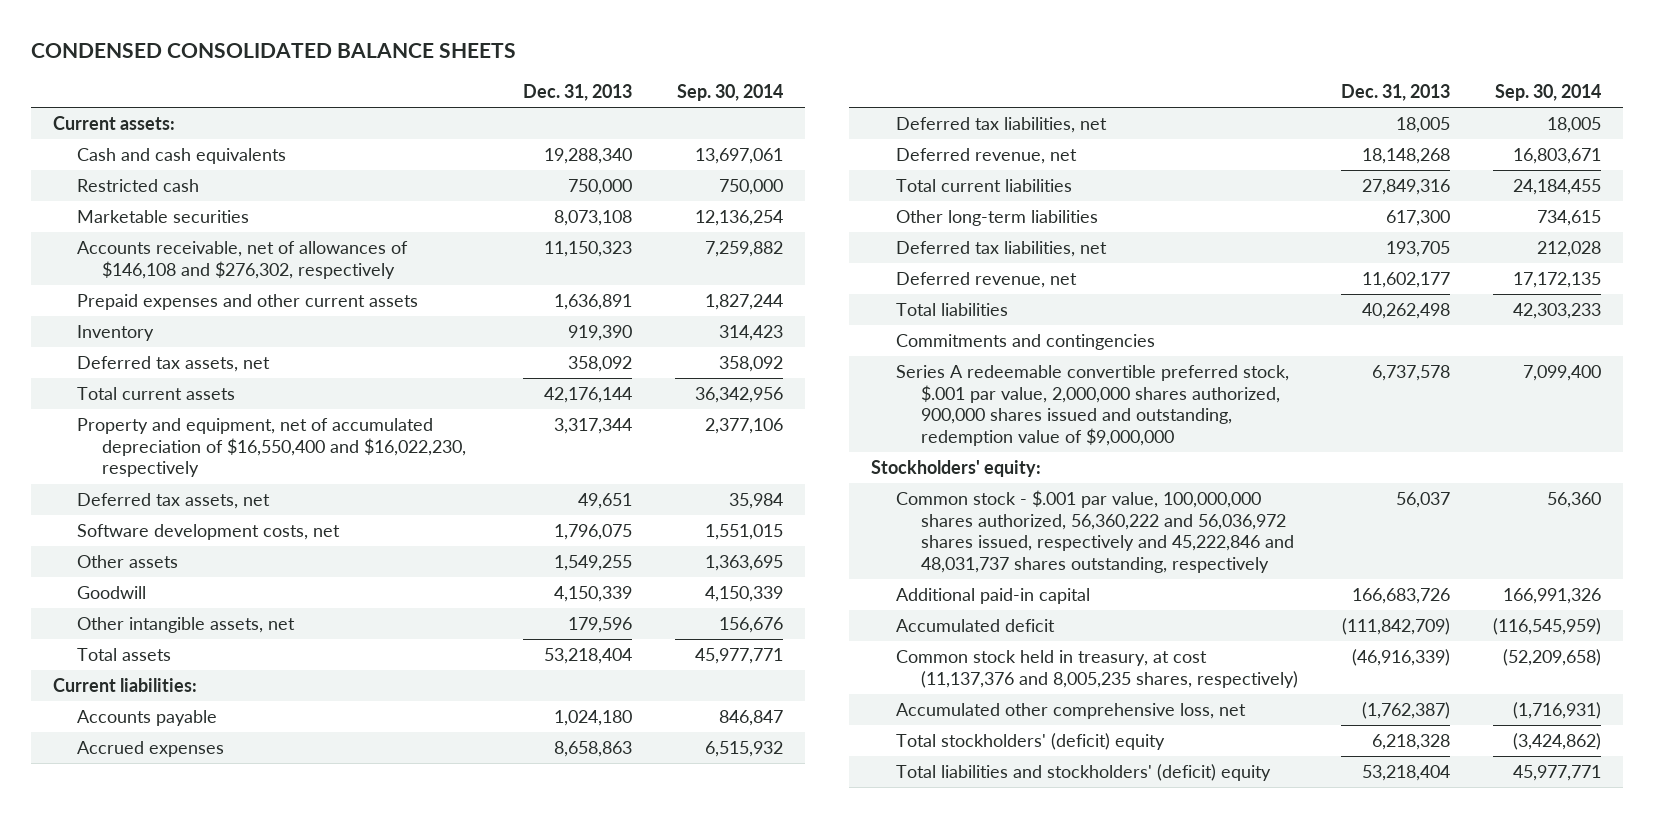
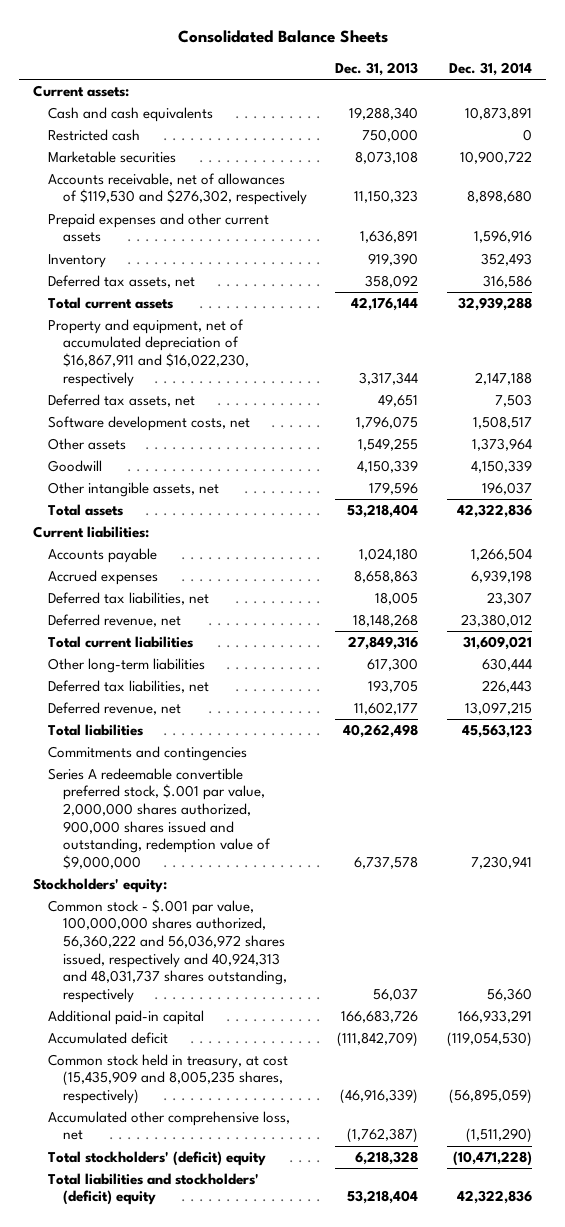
[30,43,516,59] CONDENSED CONSOLIDATED BALANCE SHEETS -> [177,30,388,44] Consolidated Balance Sheets
[677,83,784,101] Sep. 30, 2014 -> none
none -> [449,61,533,76] Dec. 31, 2014
[77,241,409,279] Accounts receivable, net of allowances of $146,108 and $276,302, respectively -> [47,172,307,206] Accounts receivable, net of allowances of $119,530 and $276,302, respectively
[77,418,467,478] Property and equipment, net of accumulated depreciation of $16,550,400 and $16,022,230, respectively -> [47,318,249,387] Property and equipment, net of accumulated depreciation of $16,867,911 and $16,022,230, respectively
[895,490,1294,574] Common stock - $.001 par value, 100,000,000 shares authorized, 56,360,222 and 56,036,972 shares issued, respectively and 45,222,846 and 48,031,737 shares outstanding, respectively -> [47,898,287,1003] Common stock - $.001 par value, 100,000,000 shares authorized, 56,360,222 and 56,036,972 shares issued, respectively and 40,924,313 and 48,031,737 shares outstanding, respectively
[895,650,1298,688] Common stock held in treasury, at cost (11,137,376 and 8,005,235 shares, respectively) -> [47,1053,288,1105] Common stock held in treasury, at cost (15,435,909 and 8,005,235 shares, respectively)

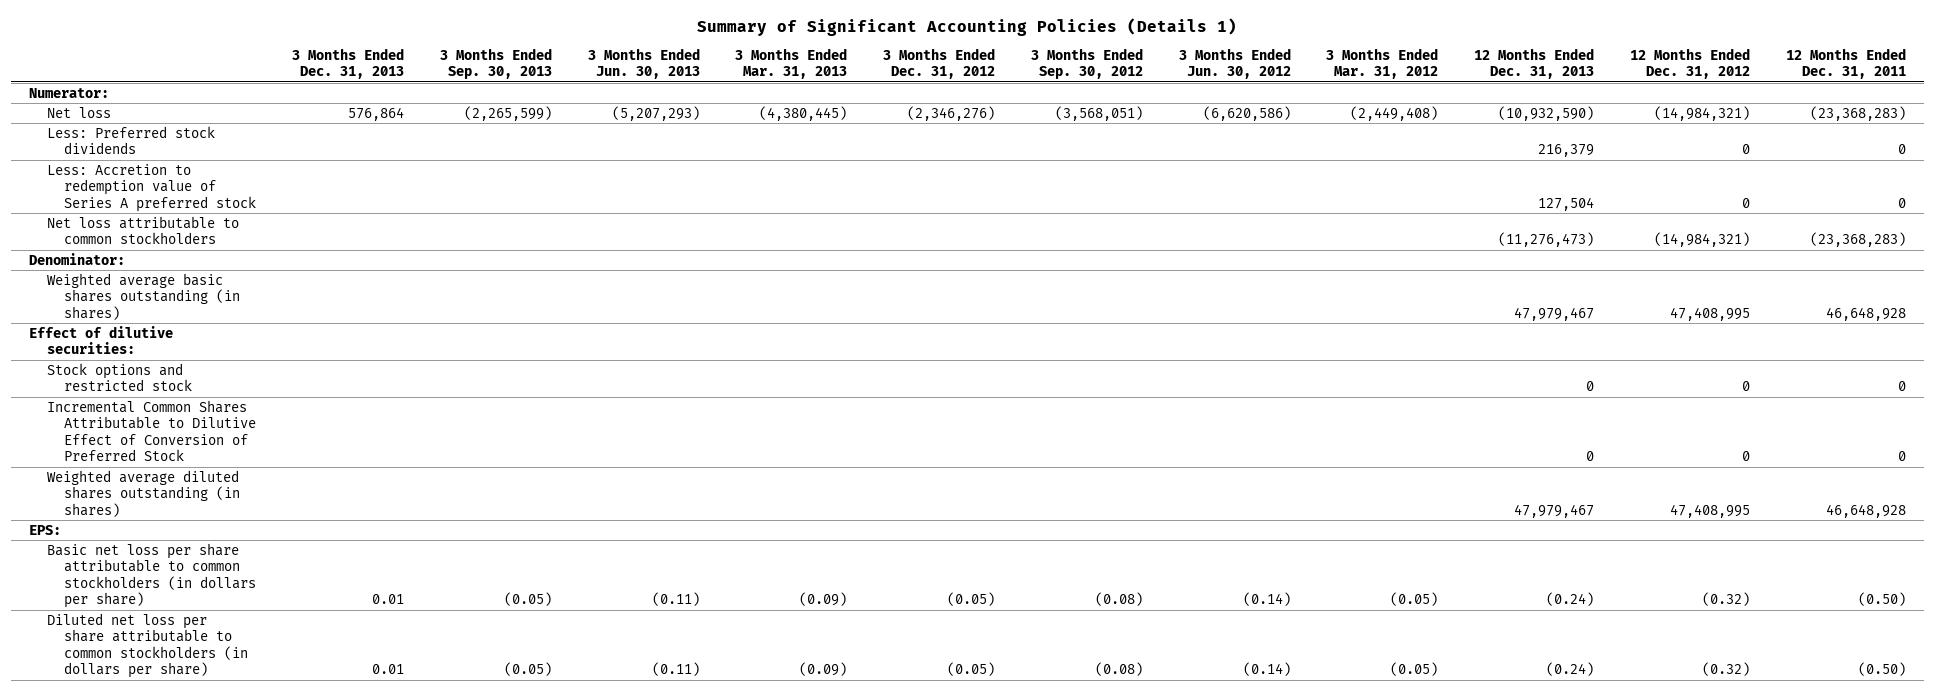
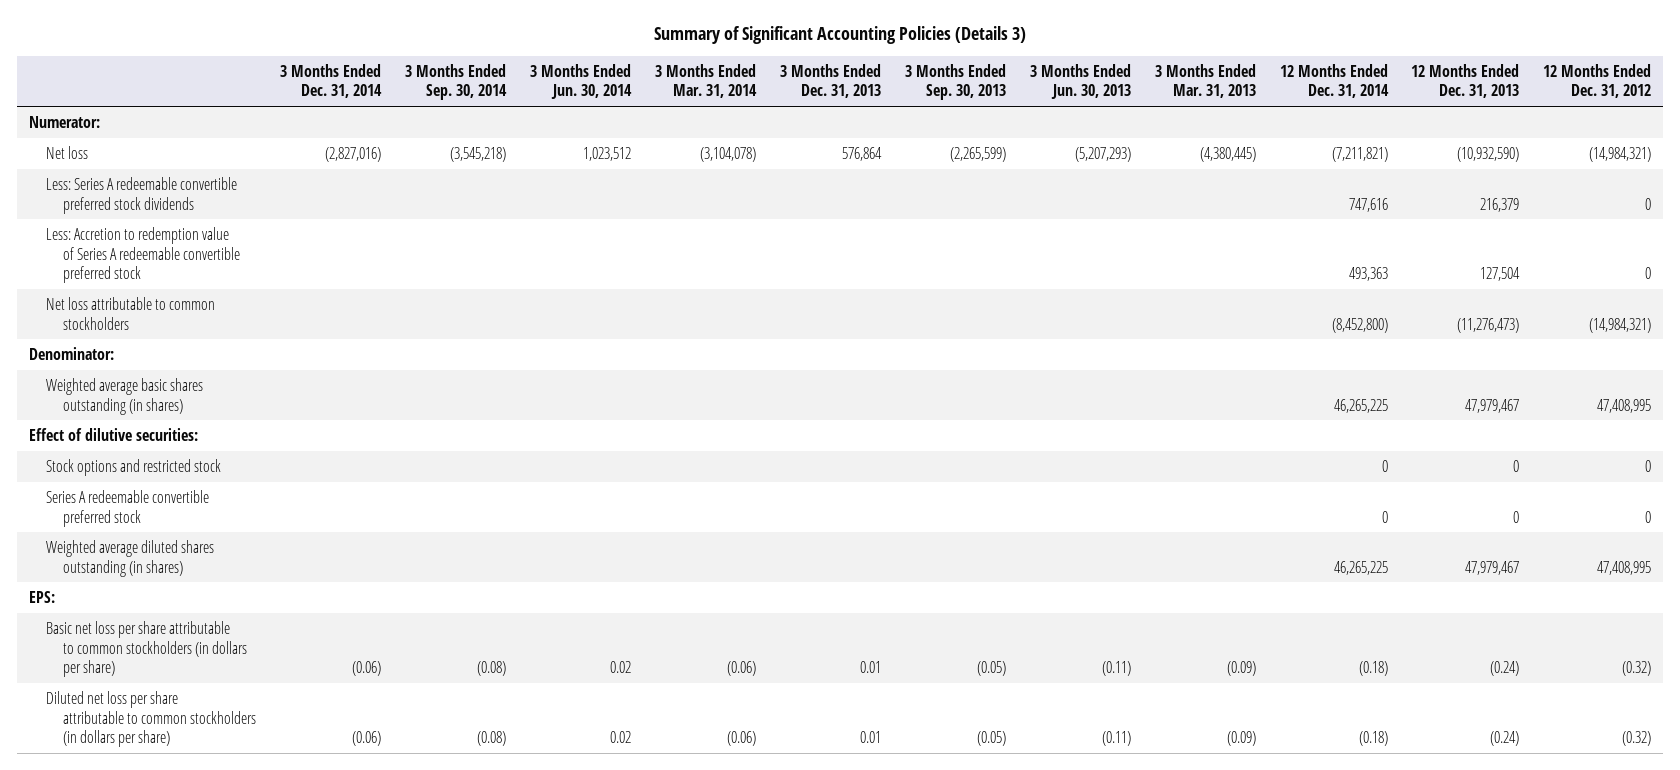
[697,17,1238,36] Summary of Significant Accounting Policies (Details 1) -> [653,26,1026,45] Summary of Significant Accounting Policies (Details 3)
[883,47,996,80] 3 Months Ended Dec. 31, 2012 -> none
[1030,47,1143,80] 3 Months Ended Sep. 30, 2012 -> none
[1178,47,1291,80] 3 Months Ended Jun. 30, 2012 -> none
[1326,47,1439,80] 3 Months Ended Mar. 31, 2012 -> none
[1785,47,1906,80] 12 Months Ended Dec. 31, 2011 -> none
none -> [279,63,382,99] 3 Months Ended Dec. 31, 2014
none -> [404,63,507,101] 3 Months Ended Sep. 30, 2014
none -> [529,63,632,100] 3 Months Ended Jun. 30, 2014
none -> [654,63,757,99] 3 Months Ended Mar. 31, 2014
none -> [1279,63,1389,99] 12 Months Ended Dec. 31, 2014
[46,125,215,155] Less: Preferred stock dividends -> [45,176,237,214] Less: Series A redeemable convertible preferred stock dividends
[46,163,257,212] Less: Accretion to redemption value of Series A preferred stock -> [45,226,241,284] Less: Accretion to redemption value of Series A redeemable convertible preferred stock
[46,399,257,462] Incremental Common Shares Attributable to Dilutive Effect of Conversion of Preferred Stock -> [45,489,209,527] Series A redeemable convertible preferred stock

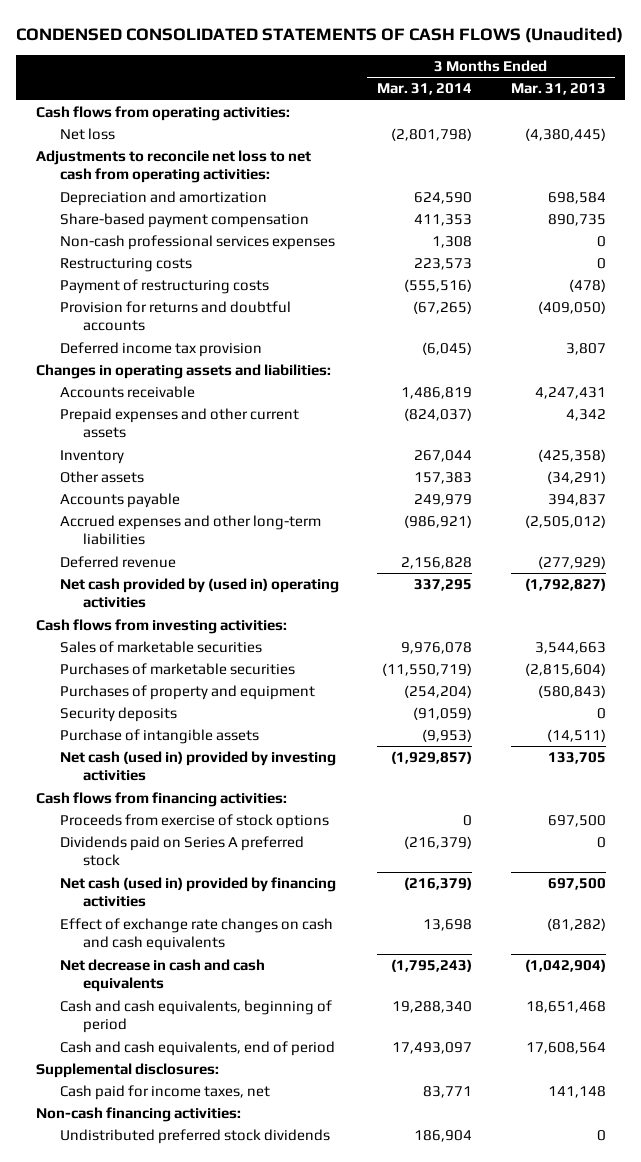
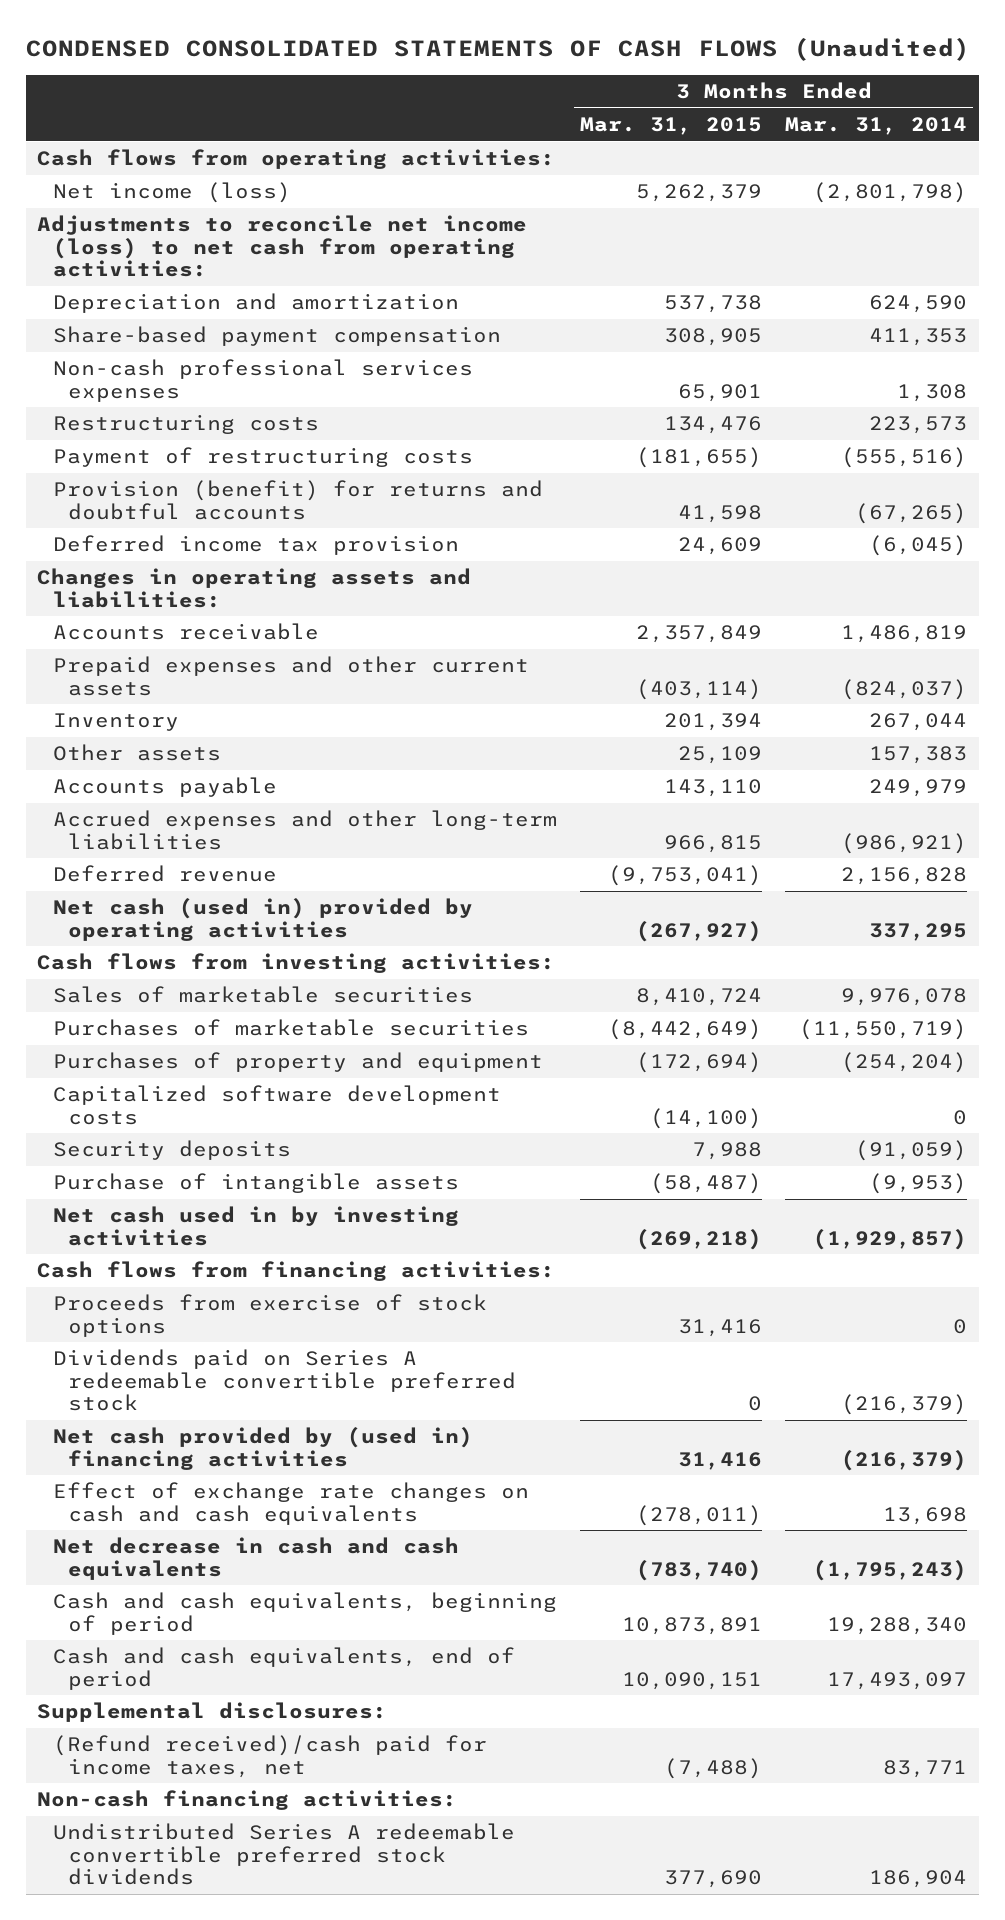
[510,83,606,96] Mar. 31, 2013 -> none
none -> [580,116,763,135] Mar. 31, 2015
[59,128,115,141] Net loss -> [52,182,291,204] Net income (loss)
[35,150,311,184] Adjustments to reconcile net loss to net cash from operating activities: -> [37,215,528,278] Adjustments to reconcile net income (loss) to net cash from operating activities:
[59,301,291,332] Provision for returns and doubtful accounts -> [52,480,543,520] Provision (benefit) for returns and doubtful accounts
[59,578,339,609] Net cash provided by (used in) operating activities -> [52,898,473,941] Net cash (used in) provided by operating activities
none -> [52,1085,501,1125] Capitalized software development costs
[59,751,336,782] Net cash (used in) provided by investing activities -> [52,1206,459,1246] Net cash used in by investing activities
[59,836,304,867] Dividends paid on Series A preferred stock -> [52,1349,516,1412] Dividends paid on Series A redeemable convertible preferred stock
[59,877,336,908] Net cash (used in) provided by financing activities -> [52,1427,473,1470] Net cash provided by (used in) financing activities
[59,1085,270,1101] Cash paid for income taxes, net -> [52,1735,487,1778] (Refund received)/cash paid for income taxes, net
[59,1129,330,1145] Undistributed preferred stock dividends -> [52,1823,515,1886] Undistributed Series A redeemable convertible preferred stock dividends

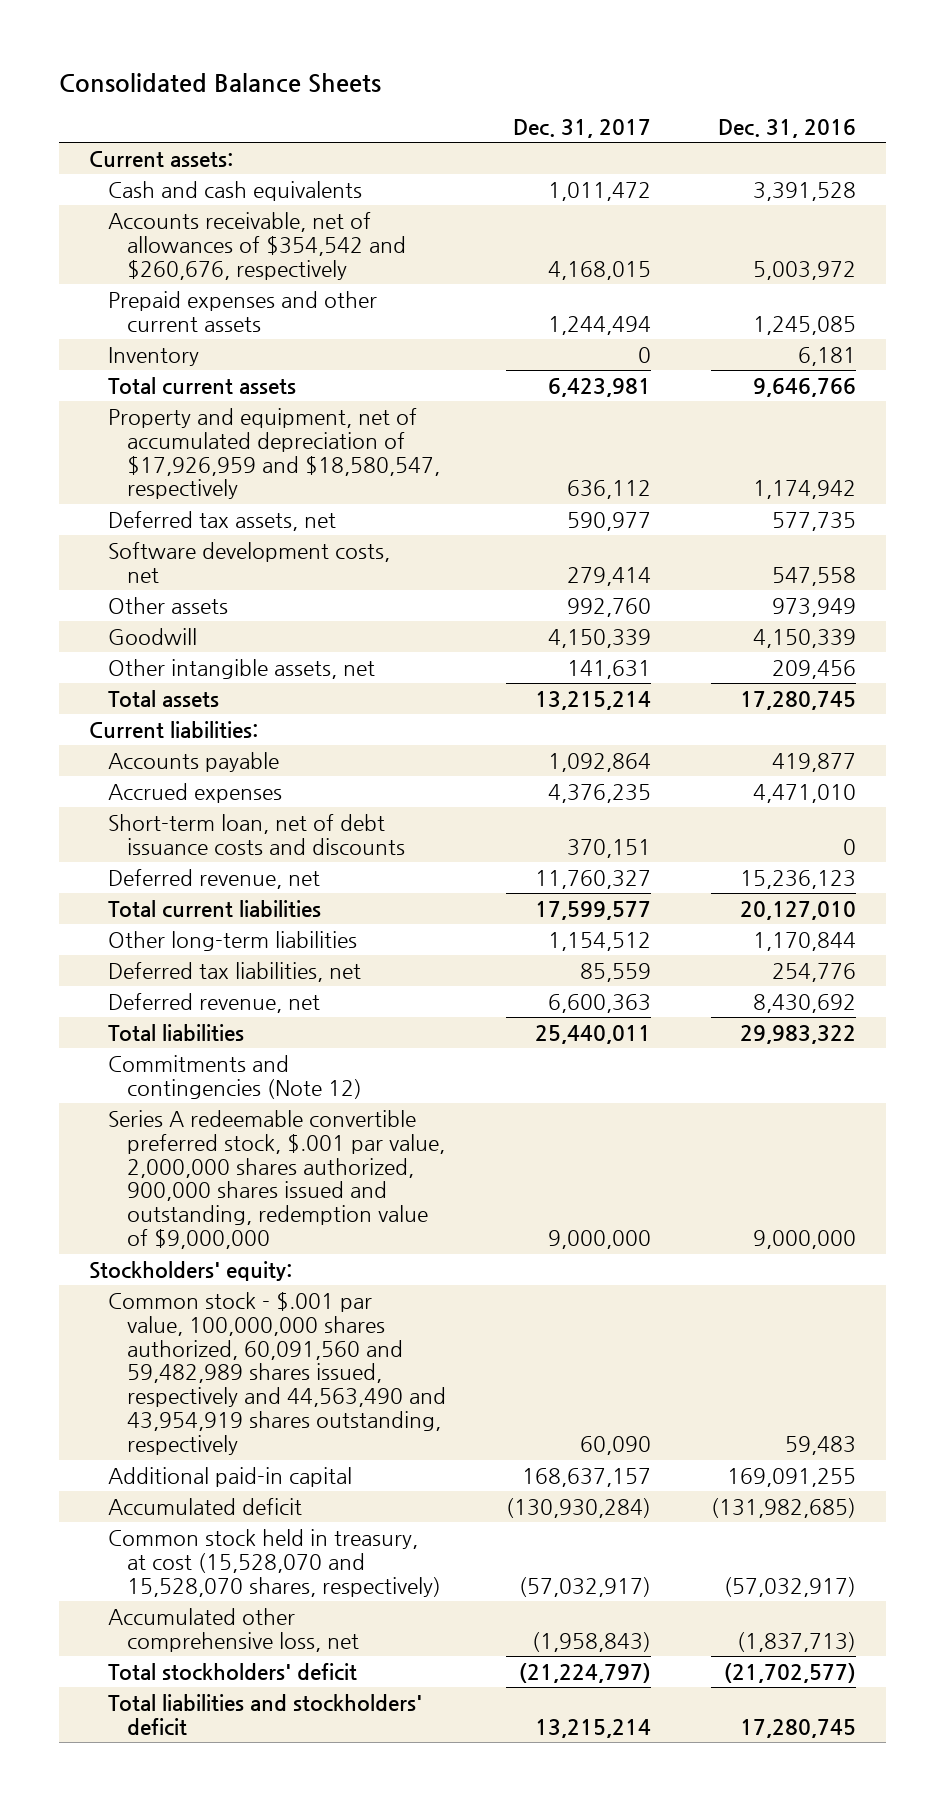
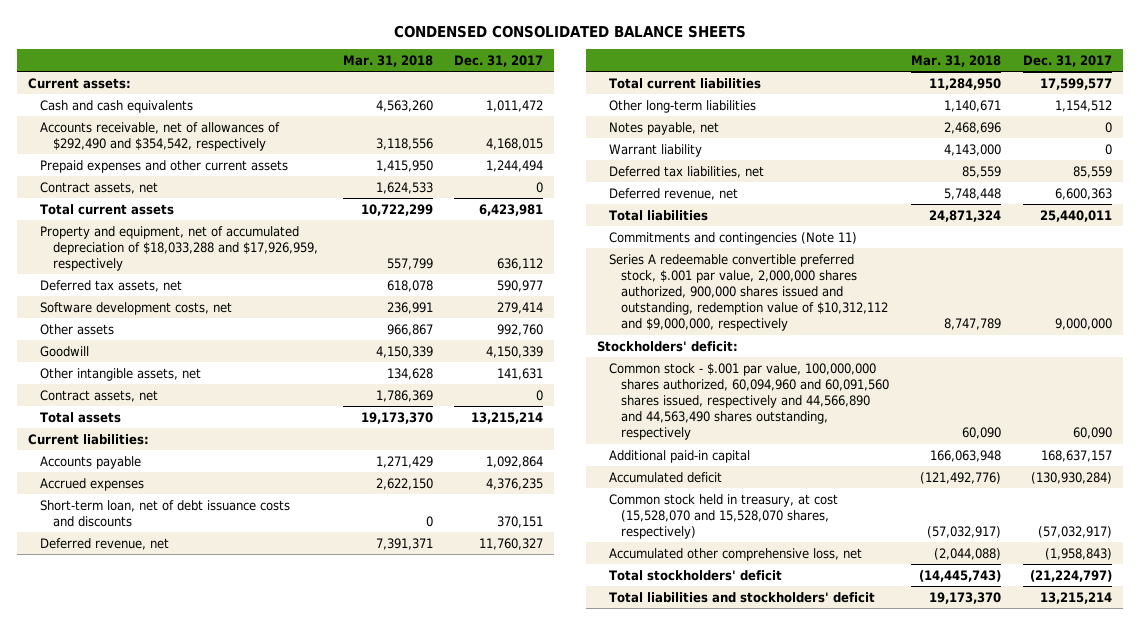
[59,72,382,93] Consolidated Balance Sheets -> [393,24,746,38] CONDENSED CONSOLIDATED BALANCE SHEETS
[718,118,857,138] Dec. 31, 2016 -> none
none -> [342,54,433,67] Mar. 31, 2018
[108,211,407,280] Accounts receivable, net of allowances of $354,542 and $260,676, respectively -> [40,121,281,151] Accounts receivable, net of allowances of $292,490 and $354,542, respectively
[108,346,200,366] Inventory -> none
none -> [40,181,159,194] Contract assets, net
[108,407,441,500] Property and equipment, net of accumulated depreciation of $17,926,959 and $18,580,547, respectively -> [40,225,318,271] Property and equipment, net of accumulated depreciation of $18,033,288 and $17,926,959, respectively
none -> [40,389,159,402] Contract assets, net
none -> [608,121,719,135] Notes payable, net
none -> [608,143,702,157] Warrant liability
[108,1054,363,1099] Commitments and contingencies (Note 12) -> [608,231,857,245] Commitments and contingencies (Note 11)
[108,1109,446,1250] Series A redeemable convertible preferred stock, $.001 par value, 2,000,000 shares authorized, 900,000 shares issued and outstanding, redemption value of $9,000,000 -> [608,253,889,331] Series A redeemable convertible preferred stock, $.001 par value, 2,000,000 shares authorized, 900,000 shares issued and outstanding, redemption value of $10,312,112 and $9,000,000, respectively
[89,1260,293,1281] Stockholders' equity: -> [596,340,738,352] Stockholders' deficit:
[108,1291,447,1455] Common stock - $.001 par value, 100,000,000 shares authorized, 60,091,560 and 59,482,989 shares issued, respectively and 44,563,490 and 43,954,919 shares outstanding, respectively -> [608,362,890,440] Common stock - $.001 par value, 100,000,000 shares authorized, 60,094,960 and 60,091,560 shares issued, respectively and 44,566,890 and 44,563,490 shares outstanding, respectively

